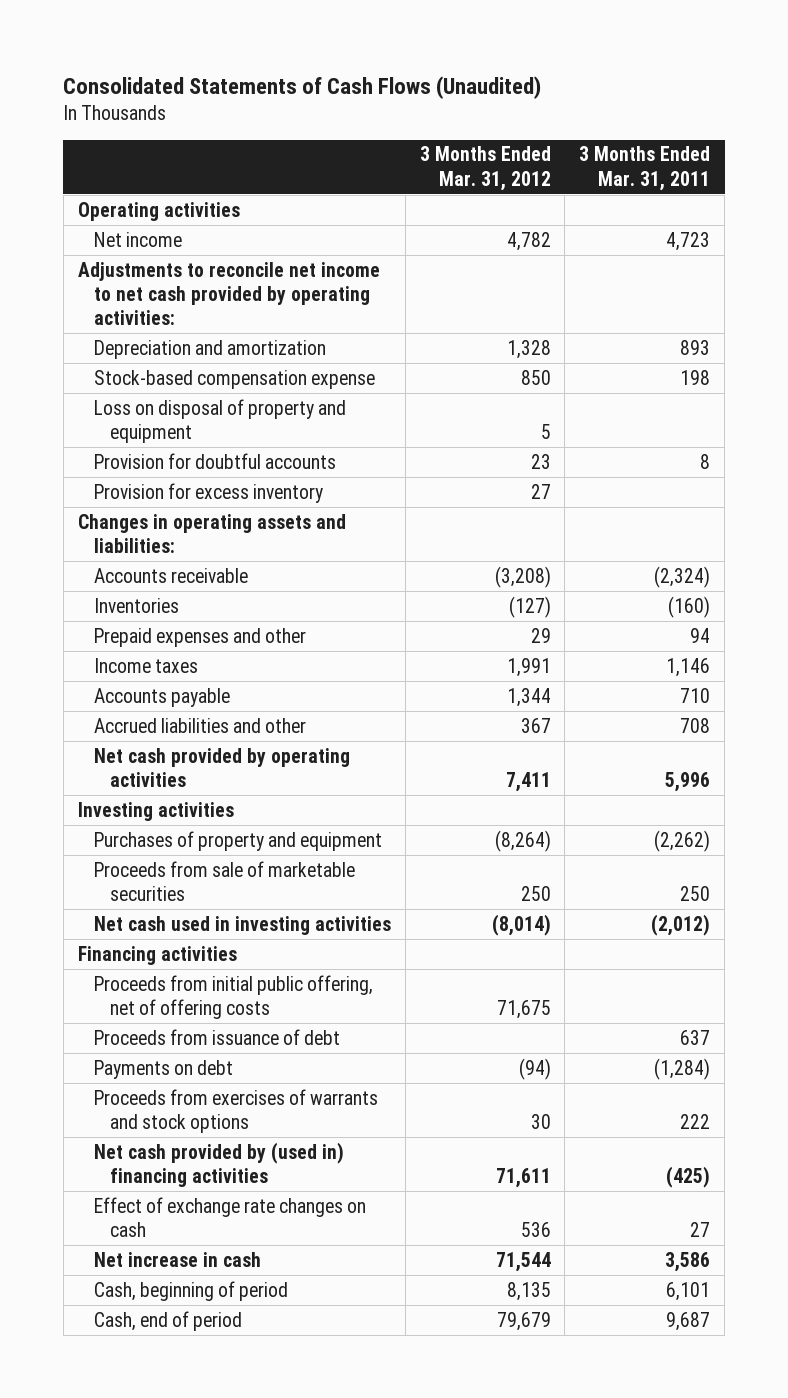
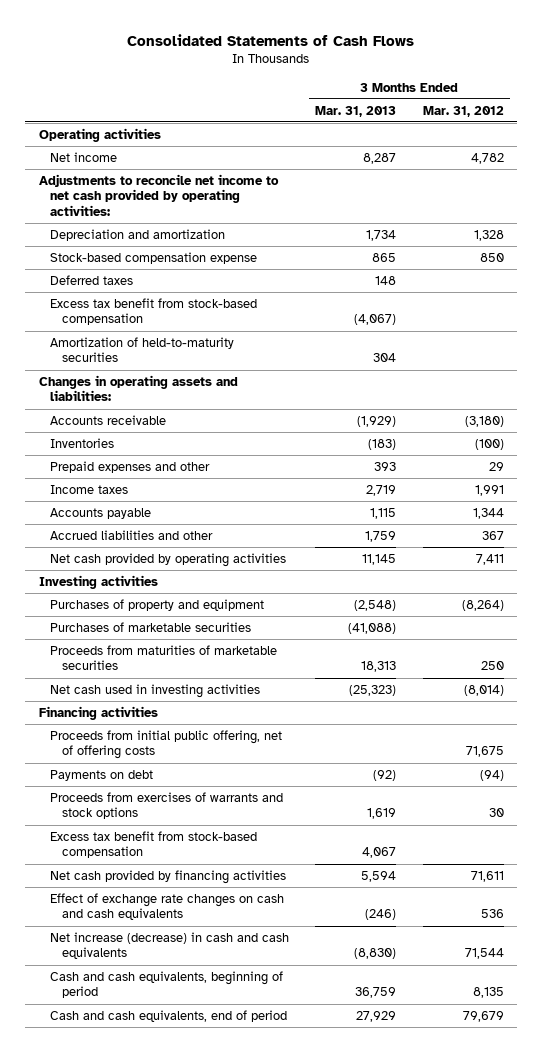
[63,75,542,99] Consolidated Statements of Cash Flows (Unaudited) -> [127,33,415,46] Consolidated Statements of Cash Flows
[579,146,711,191] 3 Months Ended Mar. 31, 2011 -> none
none -> [315,105,397,117] Mar. 31, 2013
[93,398,346,444] Loss on disposal of property and equipment -> none
[93,452,336,469] Provision for doubtful accounts -> none
[93,482,323,503] Provision for excess inventory -> none
none -> [50,274,134,285] Deferred taxes
none -> [50,297,258,326] Excess tax benefit from stock-based compensation
none -> [50,336,235,363] Amortization of held-to-maturity securities
[494,565,551,588] (3,208) -> [464,415,504,427] (3,180)
[508,595,551,618] (127) -> [474,438,504,450] (100)
none -> [50,621,252,632] Purchases of marketable securities
[93,860,355,902] Proceeds from sale of marketable securities -> [50,644,278,671] Proceeds from maturities of marketable securities
[93,1028,340,1045] Proceeds from issuance of debt -> none
none -> [50,830,258,859] Excess tax benefit from stock-based compensation
[93,1141,344,1188] Net cash provided by (used in) financing activities -> [50,869,287,884] Net cash provided by financing activities
[93,1196,366,1238] Effect of exchange rate changes on cash -> [50,892,285,921] Effect of exchange rate changes on cash and cash equivalents
[93,1251,261,1267] Net increase in cash -> [50,931,290,960] Net increase (decrease) in cash and cash equivalents
[93,1280,288,1301] Cash, beginning of period -> [50,970,284,999] Cash and cash equivalents, beginning of period
[93,1310,242,1331] Cash, end of period -> [50,1009,288,1022] Cash and cash equivalents, end of period

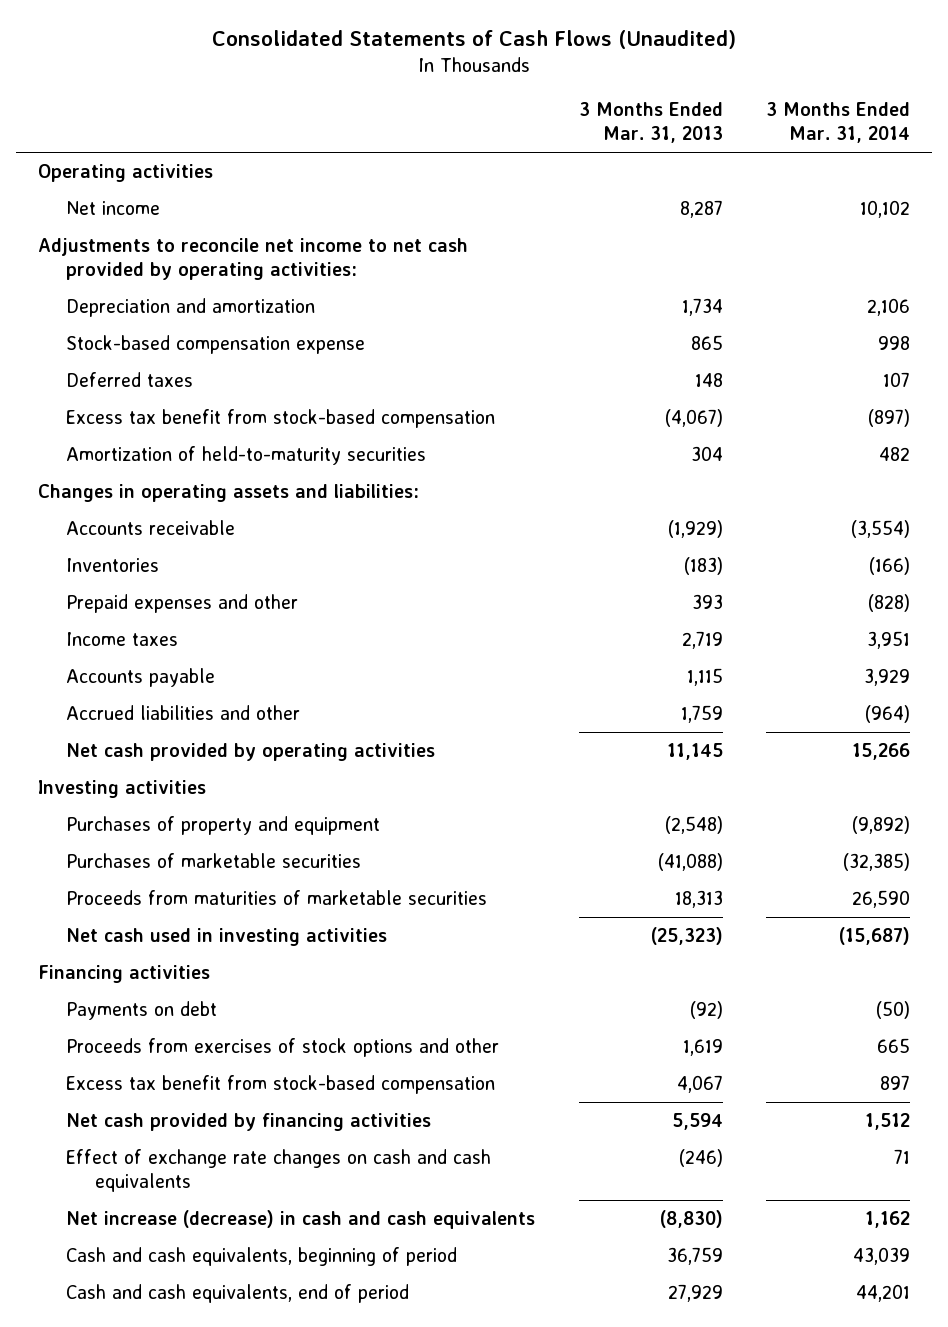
[127,33,415,46] Consolidated Statements of Cash Flows -> [211,30,736,50] Consolidated Statements of Cash Flows (Unaudited)
[422,105,504,117] Mar. 31, 2012 -> none
none -> [765,102,910,144] 3 Months Ended Mar. 31, 2014
[50,729,283,760] Proceeds from initial public offering, net of offering costs -> none
[50,791,284,820] Proceeds from exercises of warrants and stock options -> [66,1037,500,1057] Proceeds from exercises of stock options and other

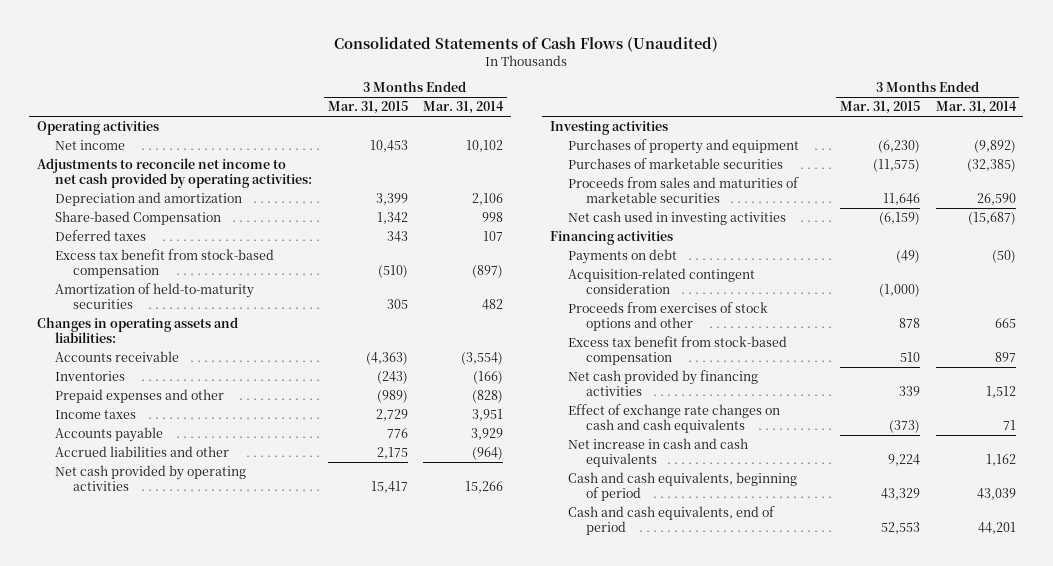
[578,102,723,144] 3 Months Ended Mar. 31, 2013 -> none
none -> [327,101,408,115] Mar. 31, 2015
[66,334,366,354] Stock-based compensation expense -> [55,211,222,226] Share-based Compensation
[66,889,488,905] Proceeds from maturities of marketable securities -> [567,177,799,204] Proceeds from sales and maturities of marketable securities
none -> [567,268,755,295] Acquisition-related contingent consideration
[66,1209,536,1229] Net increase (decrease) in cash and cash equivalents -> [567,438,748,468] Net increase in cash and cash equivalents

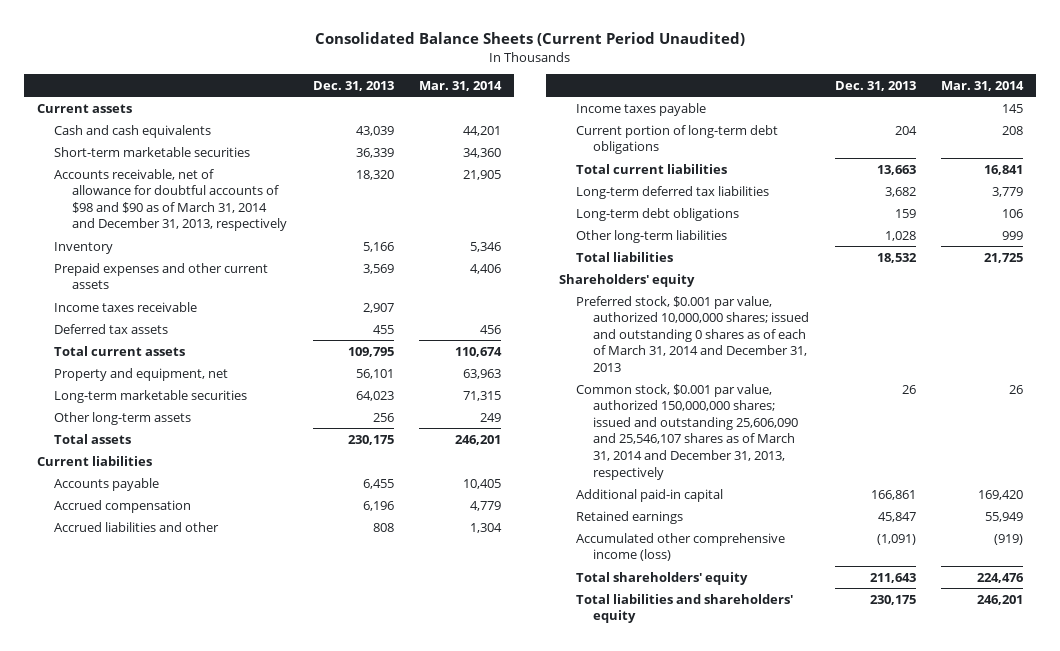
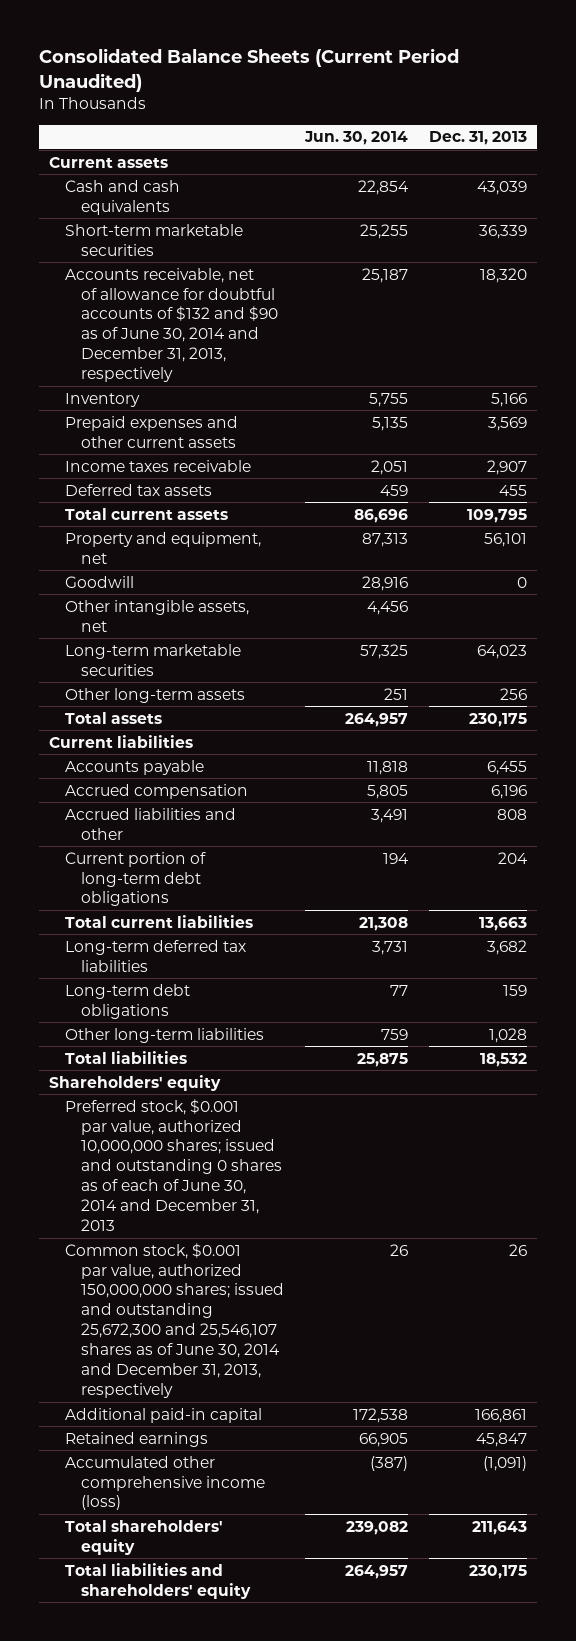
[419,80,503,91] Mar. 31, 2014 -> none
none -> [303,131,408,146] Jun. 30, 2014
[54,168,287,232] Accounts receivable, net of allowance for doubtful accounts of $98 and $90 as of March 31, 2014 and December 31, 2013, respectively -> [65,267,278,383] Accounts receivable, net of allowance for doubtful accounts of $132 and $90 as of June 30, 2014 and December 31, 2013, respectively
none -> [65,575,135,588] Goodwill
none -> [65,599,250,632] Other intangible assets, net
[576,102,707,116] Income taxes payable -> none
[576,295,810,373] Preferred stock, $0.001 par value, authorized 10,000,000 shares; issued and outstanding 0 shares as of each of March 31, 2014 and December 31, 2013 -> [65,1098,282,1232] Preferred stock, $0.001 par value, authorized 10,000,000 shares; issued and outstanding 0 shares as of each of June 30, 2014 and December 31, 2013
[576,383,799,480] Common stock, $0.001 par value, authorized 150,000,000 shares; issued and outstanding 25,606,090 and 25,546,107 shares as of March 31, 2014 and December 31, 2013, respectively -> [65,1242,284,1399] Common stock, $0.001 par value, authorized 150,000,000 shares; issued and outstanding 25,672,300 and 25,546,107 shares as of June 30, 2014 and December 31, 2013, respectively

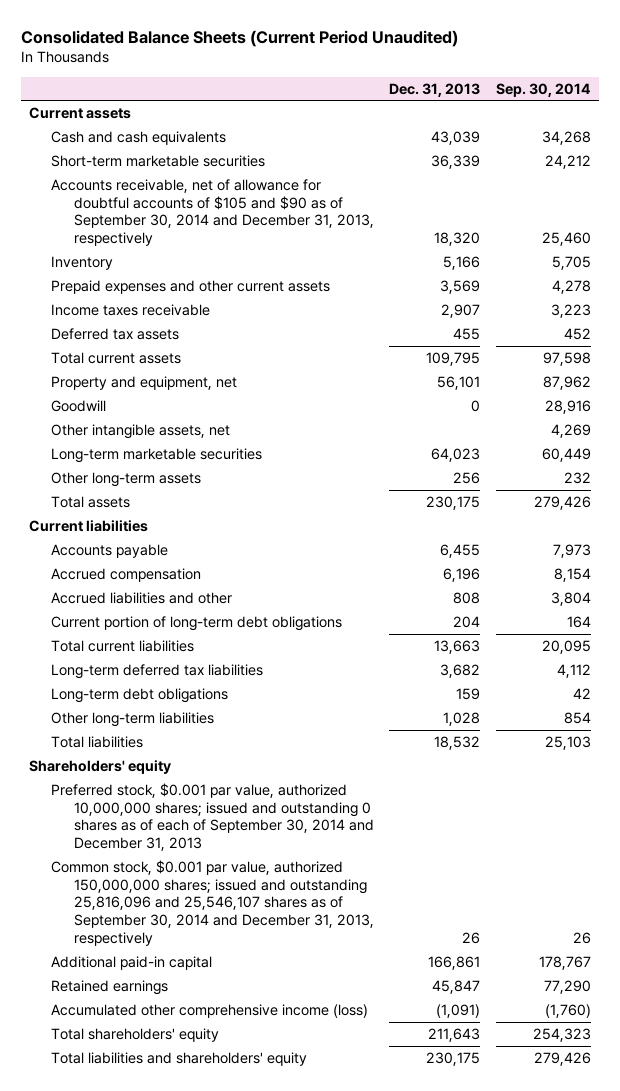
[303,131,408,146] Jun. 30, 2014 -> none
none -> [496,82,592,97] Sep. 30, 2014
[65,267,278,383] Accounts receivable, net of allowance for doubtful accounts of $132 and $90 as of June 30, 2014 and December 31, 2013, respectively -> [51,178,374,247] Accounts receivable, net of allowance for doubtful accounts of $105 and $90 as of September 30, 2014 and December 31, 2013, respectively
[65,1098,282,1232] Preferred stock, $0.001 par value, authorized 10,000,000 shares; issued and outstanding 0 shares as of each of June 30, 2014 and December 31, 2013 -> [51,782,374,852] Preferred stock, $0.001 par value, authorized 10,000,000 shares; issued and outstanding 0 shares as of each of September 30, 2014 and December 31, 2013
[65,1242,284,1399] Common stock, $0.001 par value, authorized 150,000,000 shares; issued and outstanding 25,672,300 and 25,546,107 shares as of June 30, 2014 and December 31, 2013, respectively -> [51,859,374,947] Common stock, $0.001 par value, authorized 150,000,000 shares; issued and outstanding 25,816,096 and 25,546,107 shares as of September 30, 2014 and December 31, 2013, respectively

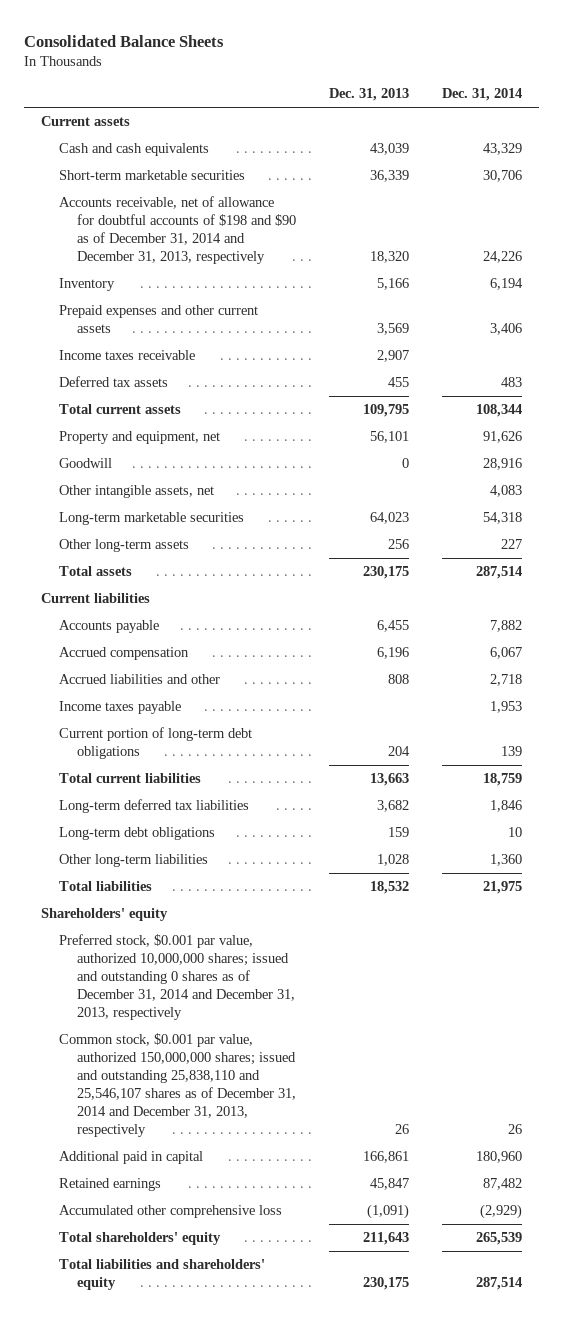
[20,30,458,48] Consolidated Balance Sheets (Current Period Unaudited) -> [24,34,225,47] Consolidated Balance Sheets
[496,82,592,97] Sep. 30, 2014 -> none
none -> [442,88,523,102] Dec. 31, 2014
[51,178,374,247] Accounts receivable, net of allowance for doubtful accounts of $105 and $90 as of September 30, 2014 and December 31, 2013, respectively -> [58,196,296,264] Accounts receivable, net of allowance for doubtful accounts of $198 and $90 as of December 31, 2014 and December 31, 2013, respectively
none -> [58,701,181,715] Income taxes payable
[51,782,374,852] Preferred stock, $0.001 par value, authorized 10,000,000 shares; issued and outstanding 0 shares as of each of September 30, 2014 and December 31, 2013 -> [58,934,295,1020] Preferred stock, $0.001 par value, authorized 10,000,000 shares; issued and outstanding 0 shares as of December 31, 2014 and December 31, 2013, respectively
[51,859,374,947] Common stock, $0.001 par value, authorized 150,000,000 shares; issued and outstanding 25,816,096 and 25,546,107 shares as of September 30, 2014 and December 31, 2013, respectively -> [58,1033,296,1137] Common stock, $0.001 par value, authorized 150,000,000 shares; issued and outstanding 25,838,110 and 25,546,107 shares as of December 31, 2014 and December 31, 2013, respectively
[51,955,213,970] Additional paid-in capital -> [58,1151,203,1165] Additional paid in capital
[51,1003,369,1018] Accumulated other comprehensive income (loss) -> [58,1205,282,1219] Accumulated other comprehensive loss

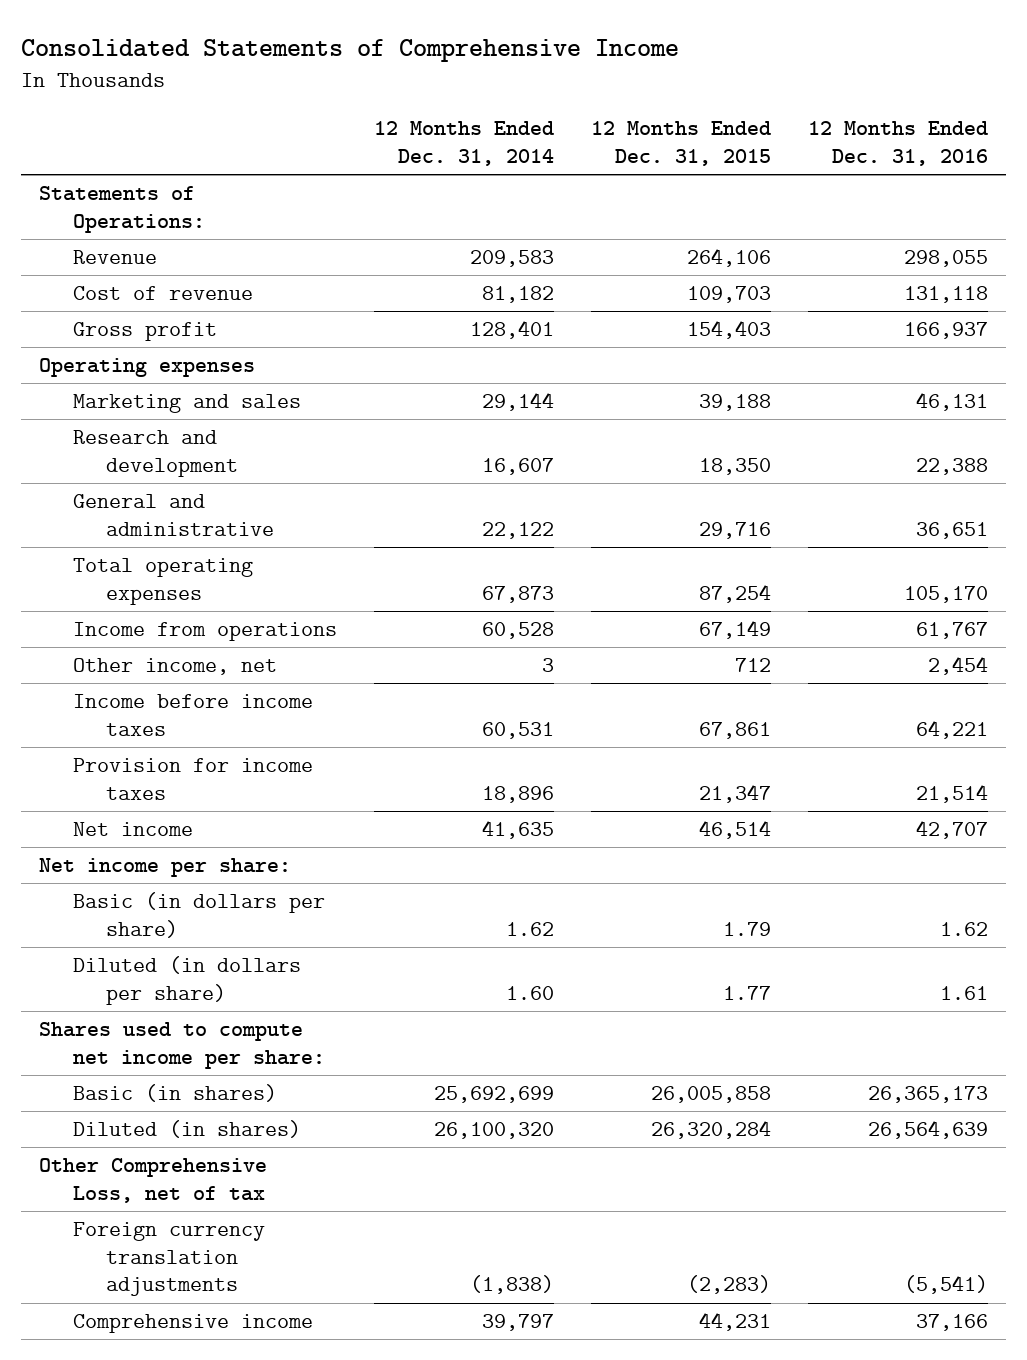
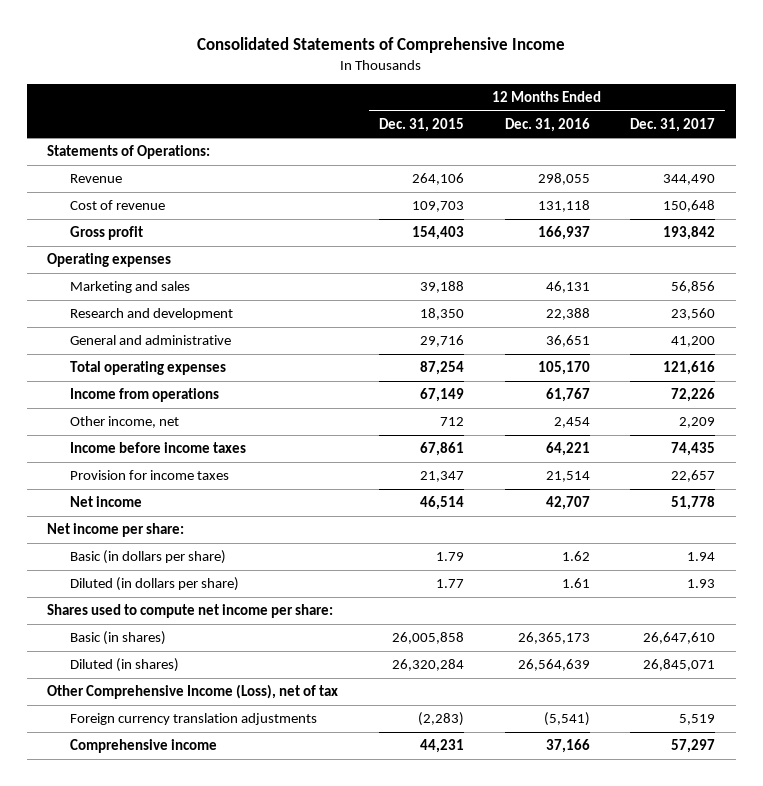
[373,121,554,166] 12 Months Ended Dec. 31, 2014 -> none
none -> [630,117,716,132] Dec. 31, 2017
[39,1158,268,1203] Other Comprehensive Loss, net of tax -> [47,684,339,700] Other Comprehensive Income (Loss), net of tax

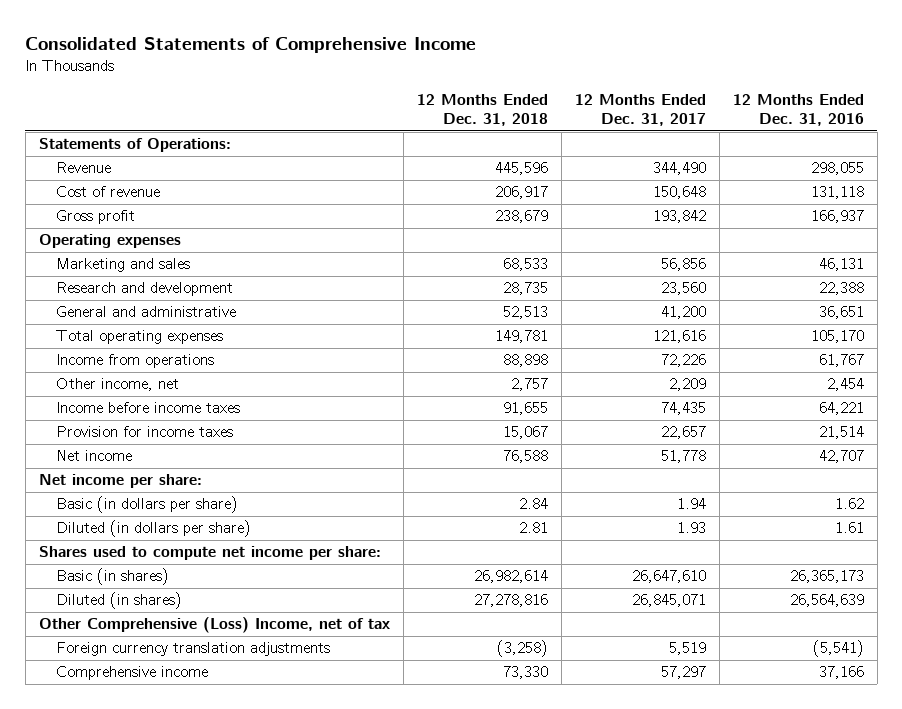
[379,117,465,132] Dec. 31, 2015 -> none
none -> [416,93,548,127] 12 Months Ended Dec. 31, 2018
[47,684,339,700] Other Comprehensive Income (Loss), net of tax -> [38,617,390,634] Other Comprehensive (Loss) Income, net of tax

